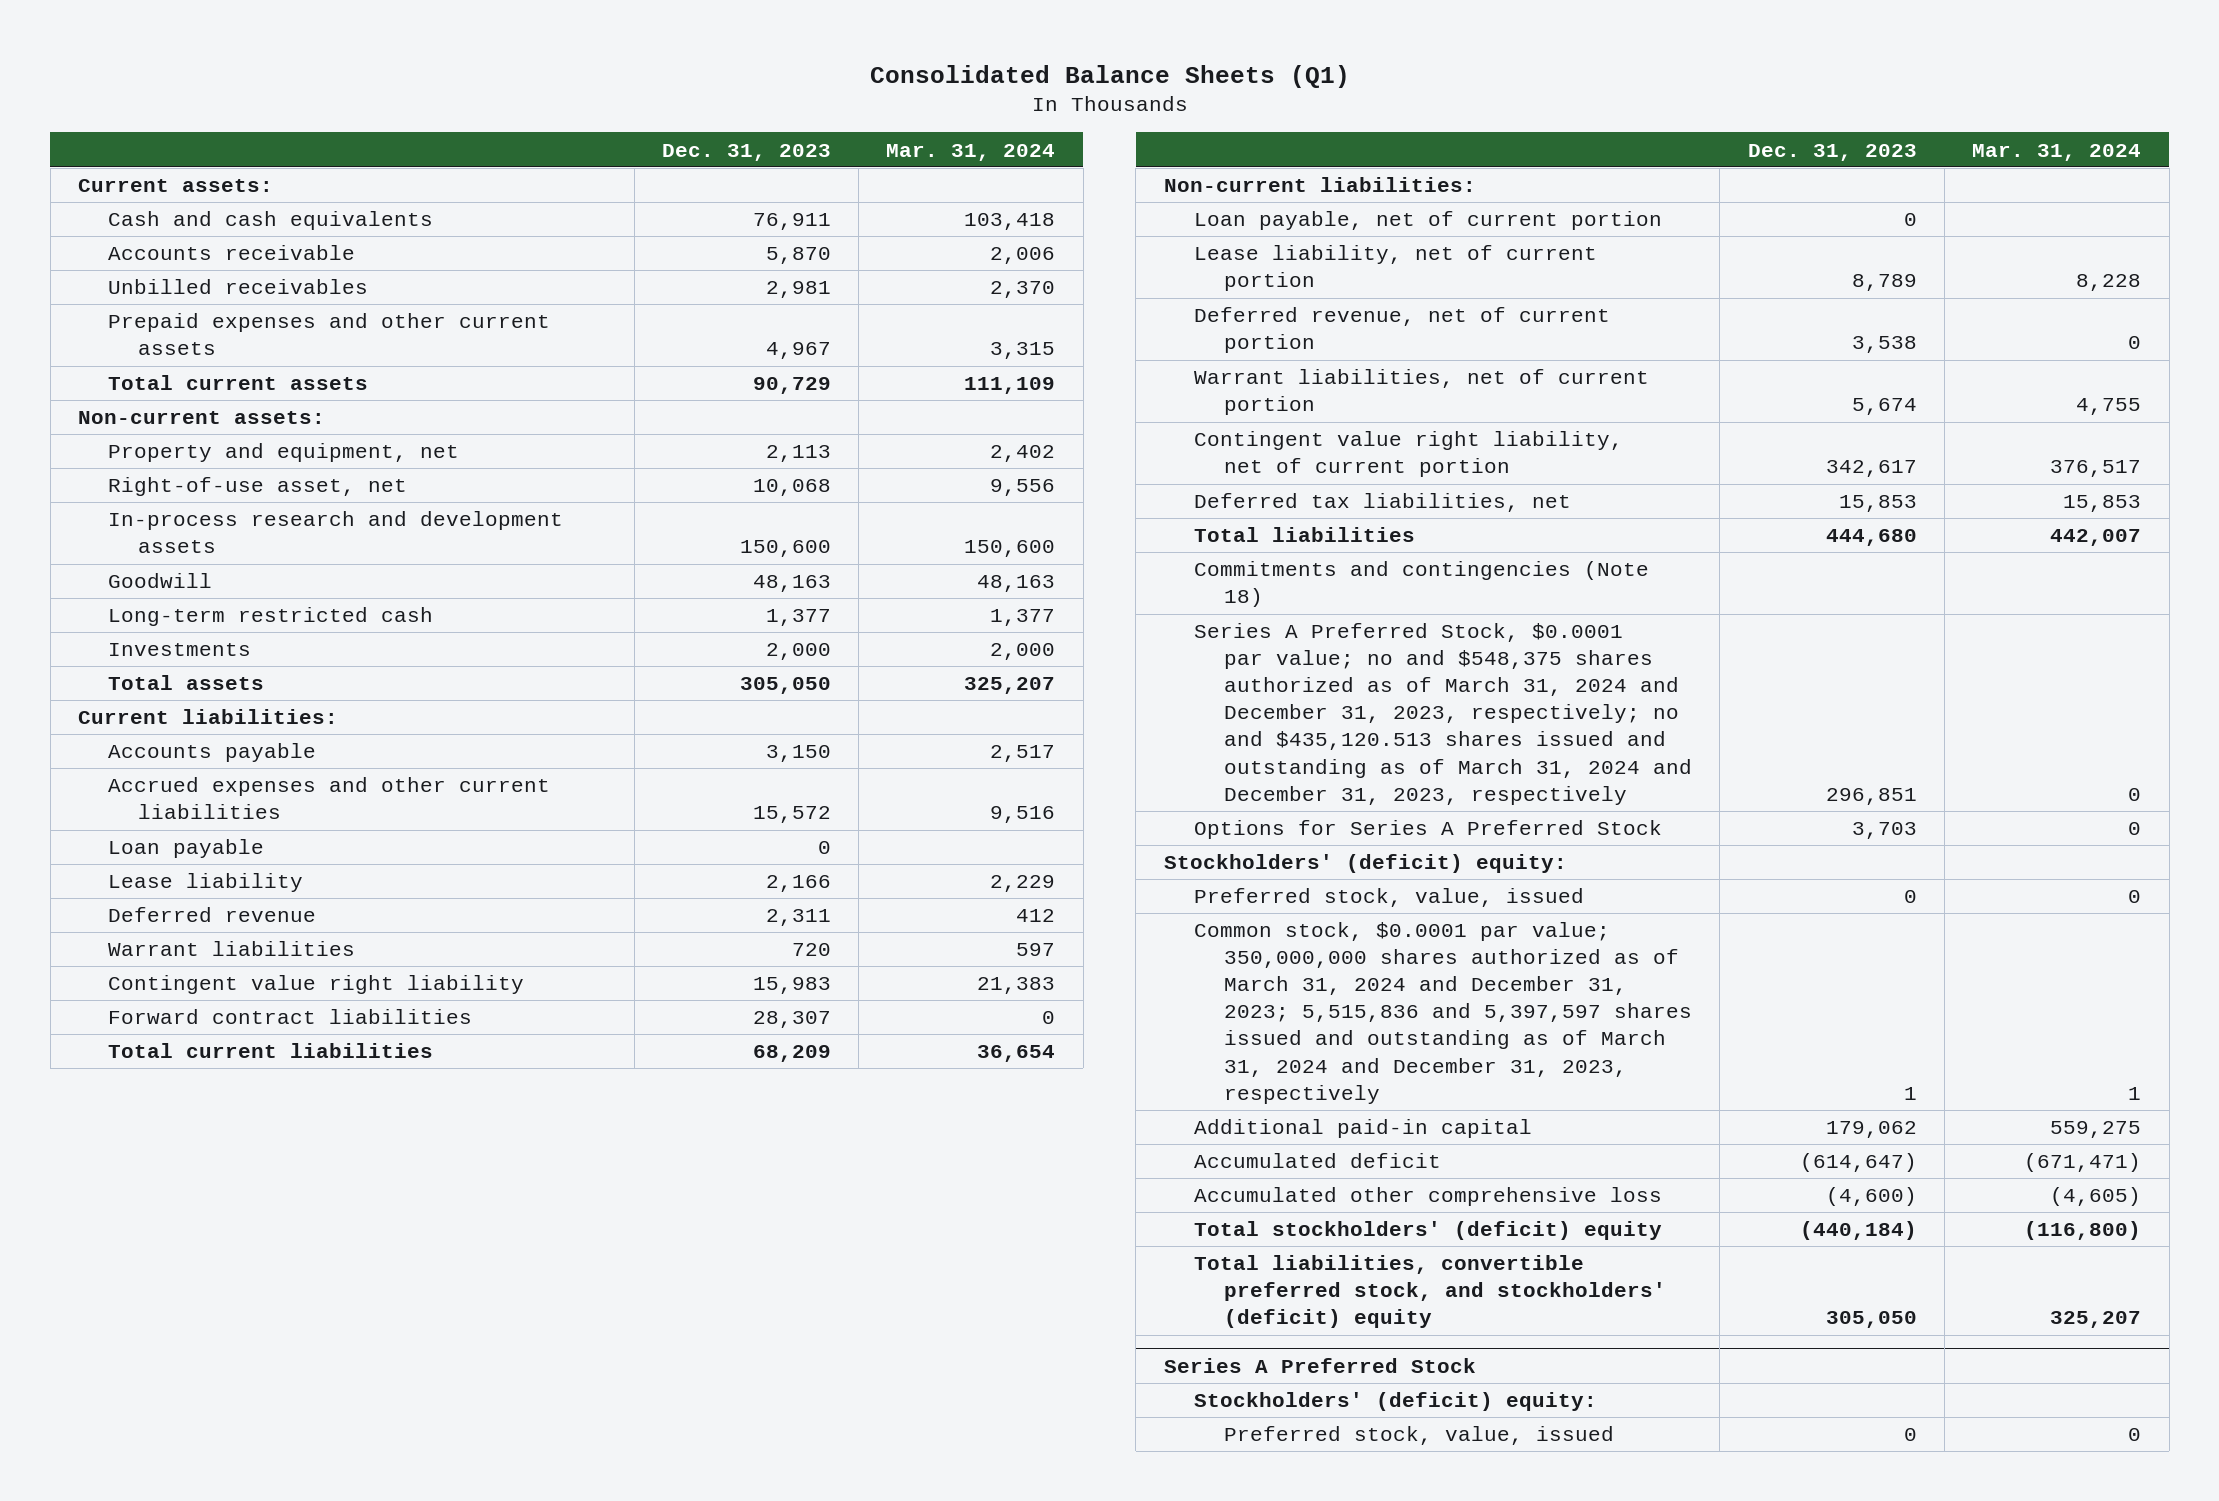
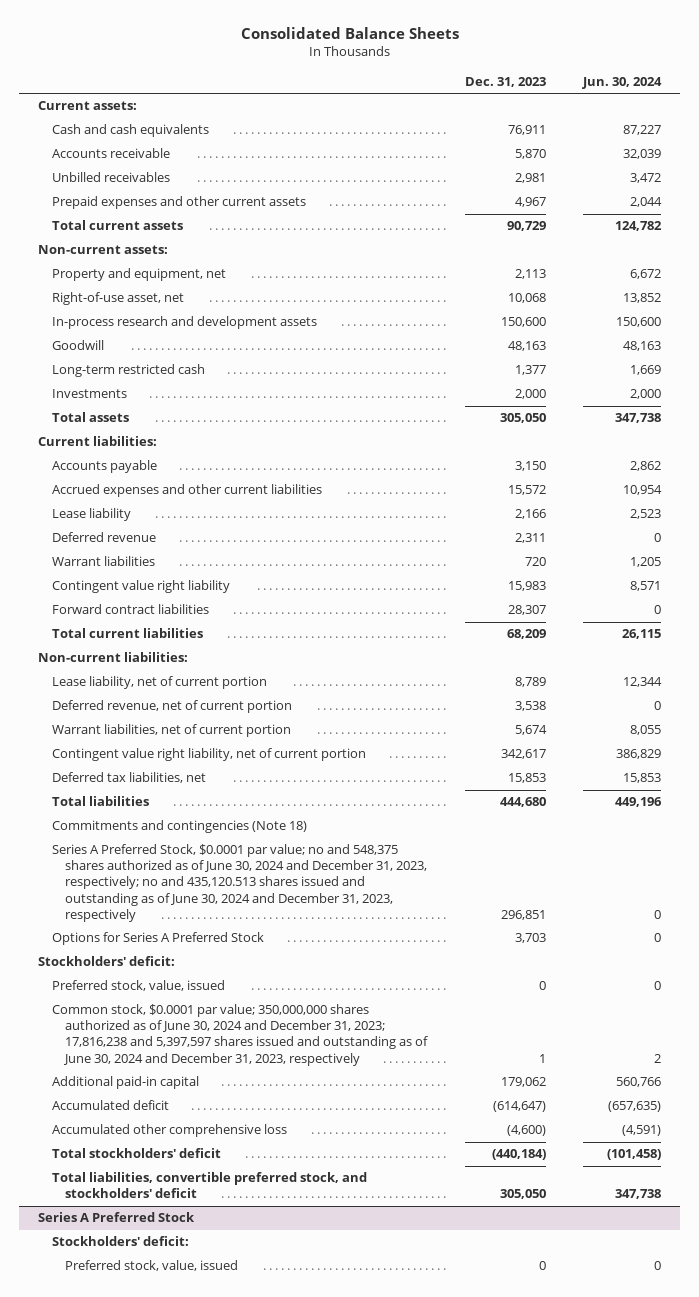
[869,64,1350,88] Consolidated Balance Sheets (Q1) -> [240,27,459,40] Consolidated Balance Sheets
[886,143,1056,161] Mar. 31, 2024 -> none
none -> [582,76,663,89] Jun. 30, 2024
[108,839,265,859] Loan payable -> none
[1193,211,1662,231] Loan payable, net of current portion -> none
[1193,623,1693,805] Series A Preferred Stock, $0.0001 par value; no and $548,375 shares authorized as of March 31, 2024 and December 31, 2023, respectively; no and $435,120.513 shares issued and outstanding as of March 31, 2024 and December 31, 2023, respectively -> [51,844,427,922] Series A Preferred Stock, $0.0001 par value; no and 548,375 shares authorized as of June 30, 2024 and December 31, 2023, respectively; no and 435,120.513 shares issued and outstanding as of June 30, 2024 and December 31, 2023, respectively
[1163,854,1567,874] Stockholders' (deficit) equity: -> [38,956,176,967] Stockholders' deficit:
[1193,922,1693,1104] Common stock, $0.0001 par value; 350,000,000 shares authorized as of March 31, 2024 and December 31, 2023; 5,515,836 and 5,397,597 shares issued and outstanding as of March 31, 2024 and December 31, 2023, respectively -> [51,1004,428,1066] Common stock, $0.0001 par value; 350,000,000 shares authorized as of June 30, 2024 and December 31, 2023; 17,816,238 and 5,397,597 shares issued and outstanding as of June 30, 2024 and December 31, 2023, respectively
[1193,1221,1662,1241] Total stockholders' (deficit) equity -> [51,1148,221,1159] Total stockholders' deficit
[1193,1255,1667,1329] Total liabilities, convertible preferred stock, and stockholders' (deficit) equity -> [51,1172,367,1199] Total liabilities, convertible preferred stock, and stockholders' deficit
[1193,1392,1597,1412] Stockholders' (deficit) equity: -> [51,1236,189,1247] Stockholders' deficit:

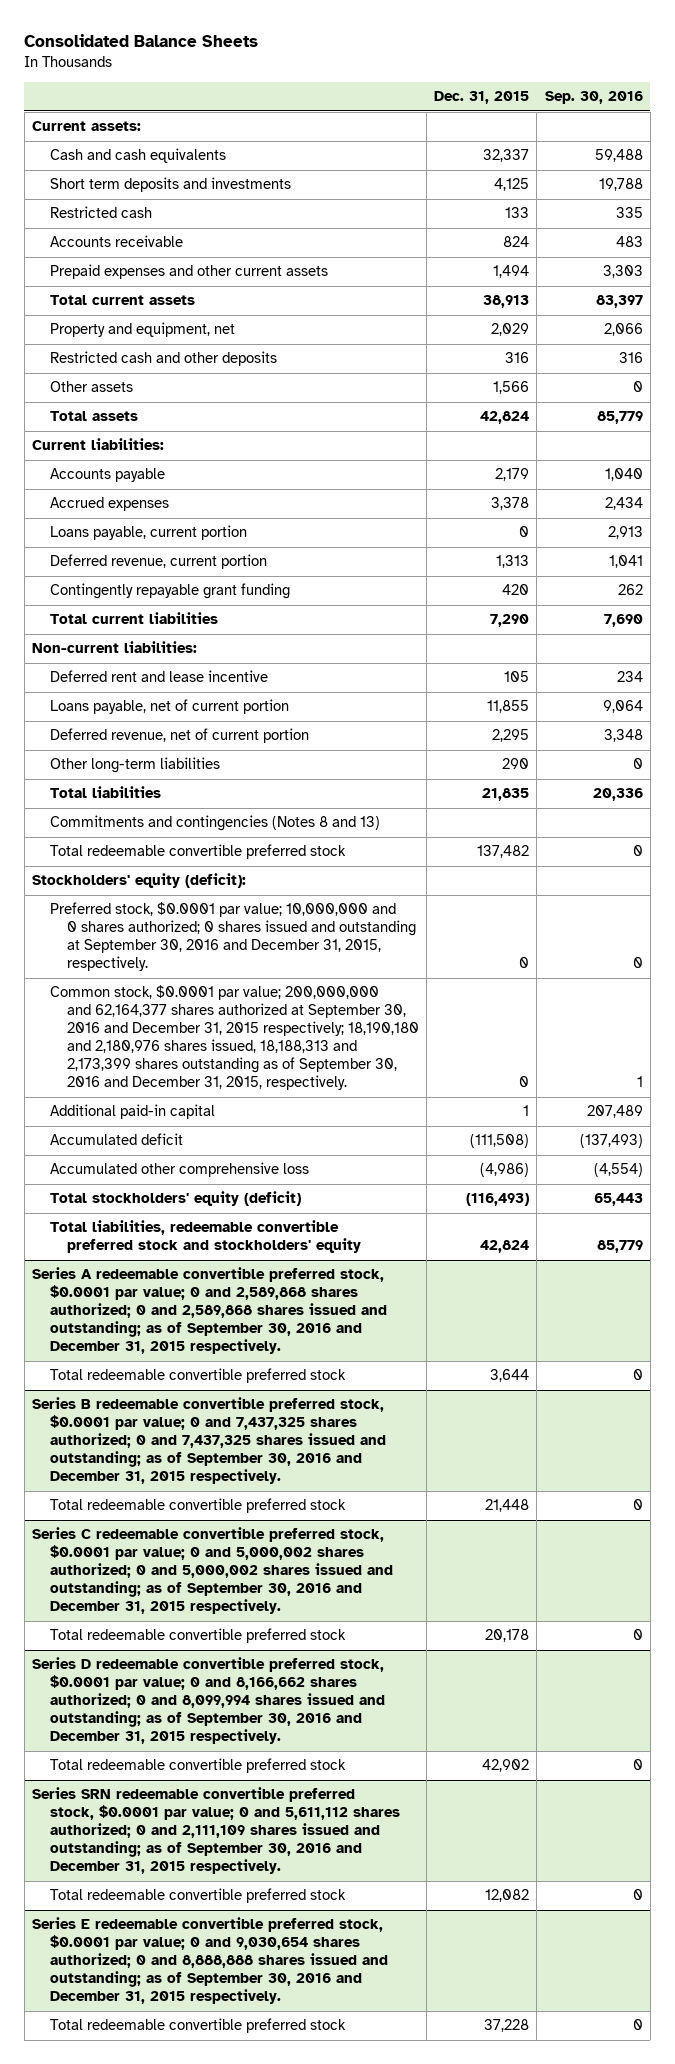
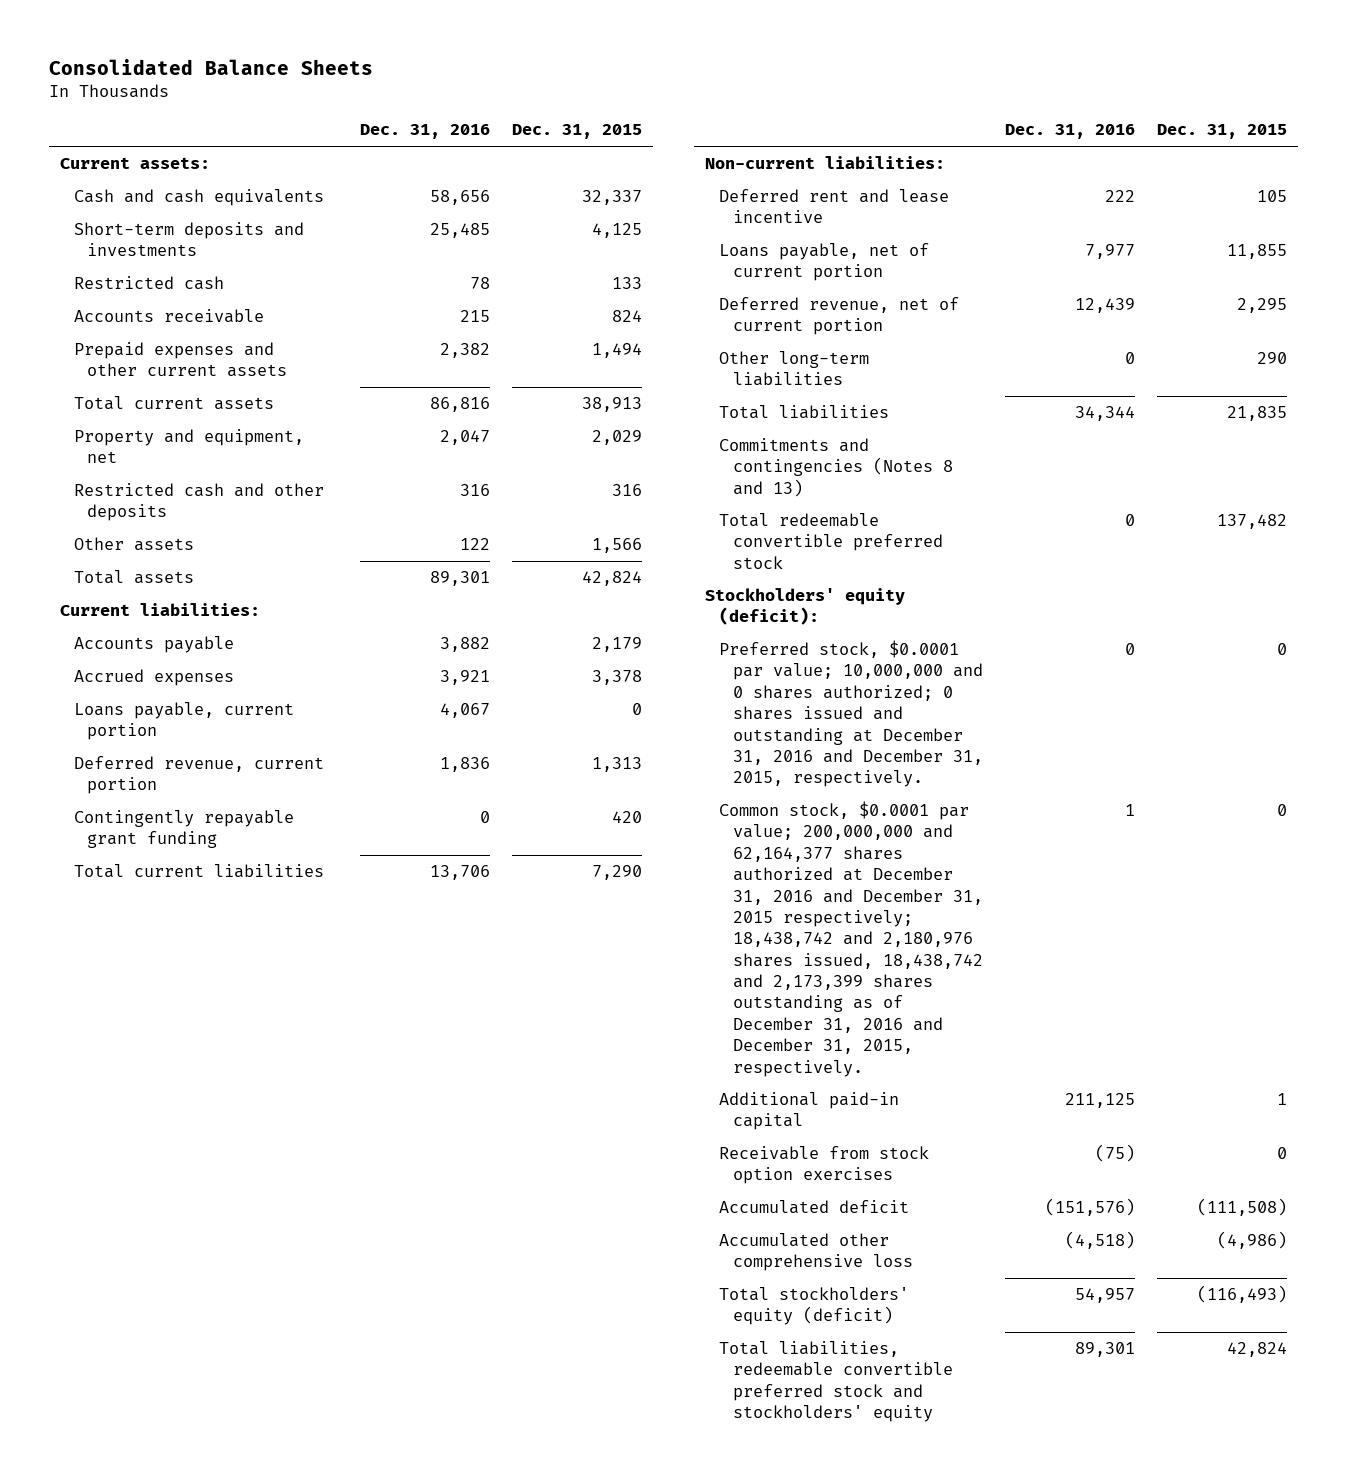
[544,91,643,105] Sep. 30, 2016 -> none
none -> [359,124,490,140] Dec. 31, 2016
[49,177,291,193] Short term deposits and investments -> [73,222,304,257] Short-term deposits and investments
[49,902,416,972] Preferred stock, $0.0001 par value; 10,000,000 and 0 shares authorized; 0 shares issued and outstanding at September 30, 2016 and December 31, 2015, respectively. -> [719,640,983,788] Preferred stock, $0.0001 par value; 10,000,000 and 0 shares authorized; 0 shares issued and outstanding at December 31, 2016 and December 31, 2015, respectively.
[49,985,419,1091] Common stock, $0.0001 par value; 200,000,000 and 62,164,377 shares authorized at September 30, 2016 and December 31, 2015 respectively; 18,190,180 and 2,180,976 shares issued, 18,188,313 and 2,173,399 shares outstanding as of September 30, 2016 and December 31, 2015, respectively. -> [719,801,983,1077] Common stock, $0.0001 par value; 200,000,000 and 62,164,377 shares authorized at December 31, 2016 and December 31, 2015 respectively; 18,438,742 and 2,180,976 shares issued, 18,438,742 and 2,173,399 shares outstanding as of December 31, 2016 and December 31, 2015, respectively.
none -> [719,1146,930,1185] Receivable from stock option exercises
[32,1267,387,1355] Series A redeemable convertible preferred stock, $0.0001 par value; 0 and 2,589,868 shares authorized; 0 and 2,589,868 shares issued and outstanding; as of September 30, 2016 and December 31, 2015 respectively. -> none
[49,1368,346,1384] Total redeemable convertible preferred stock -> none
[32,1397,386,1485] Series B redeemable convertible preferred stock, $0.0001 par value; 0 and 7,437,325 shares authorized; 0 and 7,437,325 shares issued and outstanding; as of September 30, 2016 and December 31, 2015 respectively. -> none
[49,1498,346,1514] Total redeemable convertible preferred stock -> none
[32,1527,393,1615] Series C redeemable convertible preferred stock, $0.0001 par value; 0 and 5,000,002 shares authorized; 0 and 5,000,002 shares issued and outstanding; as of September 30, 2016 and December 31, 2015 respectively. -> none
[49,1628,346,1644] Total redeemable convertible preferred stock -> none
[32,1657,385,1745] Series D redeemable convertible preferred stock, $0.0001 par value; 0 and 8,166,662 shares authorized; 0 and 8,099,994 shares issued and outstanding; as of September 30, 2016 and December 31, 2015 respectively. -> none
[49,1758,346,1774] Total redeemable convertible preferred stock -> none
[32,1787,400,1875] Series SRN redeemable convertible preferred stock, $0.0001 par value; 0 and 5,611,112 shares authorized; 0 and 2,111,109 shares issued and outstanding; as of September 30, 2016 and December 31, 2015 respectively. -> none
[49,1888,346,1904] Total redeemable convertible preferred stock -> none
[32,1917,388,2005] Series E redeemable convertible preferred stock, $0.0001 par value; 0 and 9,030,654 shares authorized; 0 and 8,888,888 shares issued and outstanding; as of September 30, 2016 and December 31, 2015 respectively. -> none
[49,2018,346,2034] Total redeemable convertible preferred stock -> none

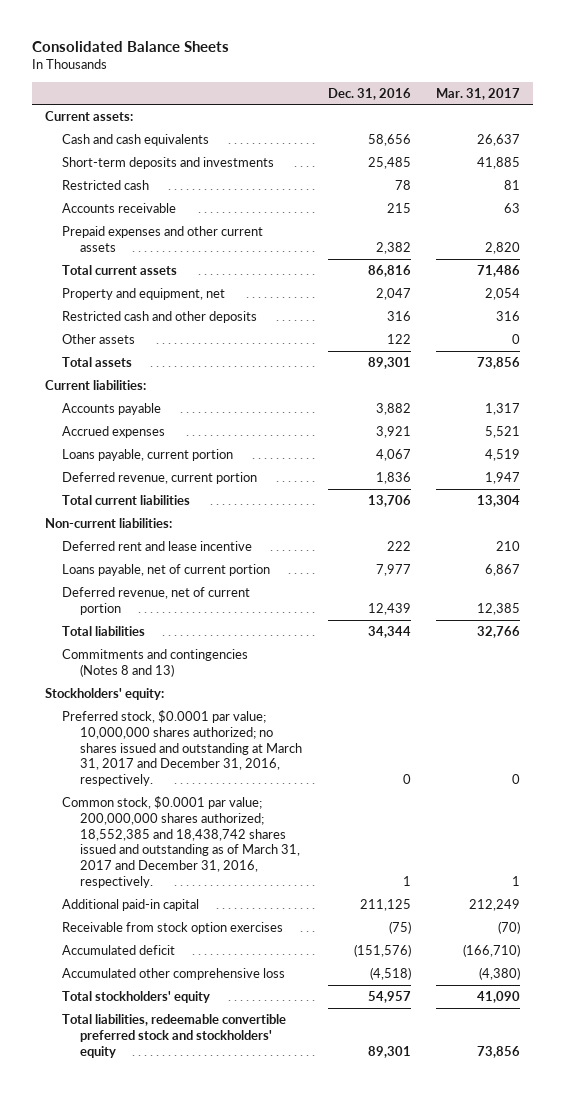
[511,124,642,140] Dec. 31, 2015 -> none
none -> [436,87,521,100] Mar. 31, 2017
[73,810,294,849] Contingently repayable grant funding -> none
[719,351,870,387] Other long-term liabilities -> none
[719,513,943,569] Total redeemable convertible preferred stock -> none
[705,588,906,626] Stockholders' equity (deficit): -> [44,688,164,701] Stockholders' equity:
[719,640,983,788] Preferred stock, $0.0001 par value; 10,000,000 and 0 shares authorized; 0 shares issued and outstanding at December 31, 2016 and December 31, 2015, respectively. -> [62,710,302,787] Preferred stock, $0.0001 par value; 10,000,000 shares authorized; no shares issued and outstanding at March 31, 2017 and December 31, 2016, respectively.
[719,801,983,1077] Common stock, $0.0001 par value; 200,000,000 and 62,164,377 shares authorized at December 31, 2016 and December 31, 2015 respectively; 18,438,742 and 2,180,976 shares issued, 18,438,742 and 2,173,399 shares outstanding as of December 31, 2016 and December 31, 2015, respectively. -> [62,796,300,888] Common stock, $0.0001 par value; 200,000,000 shares authorized; 18,552,385 and 18,438,742 shares issued and outstanding as of March 31, 2017 and December 31, 2016, respectively.
[719,1287,910,1326] Total stockholders' equity (deficit) -> [62,991,211,1004] Total stockholders' equity

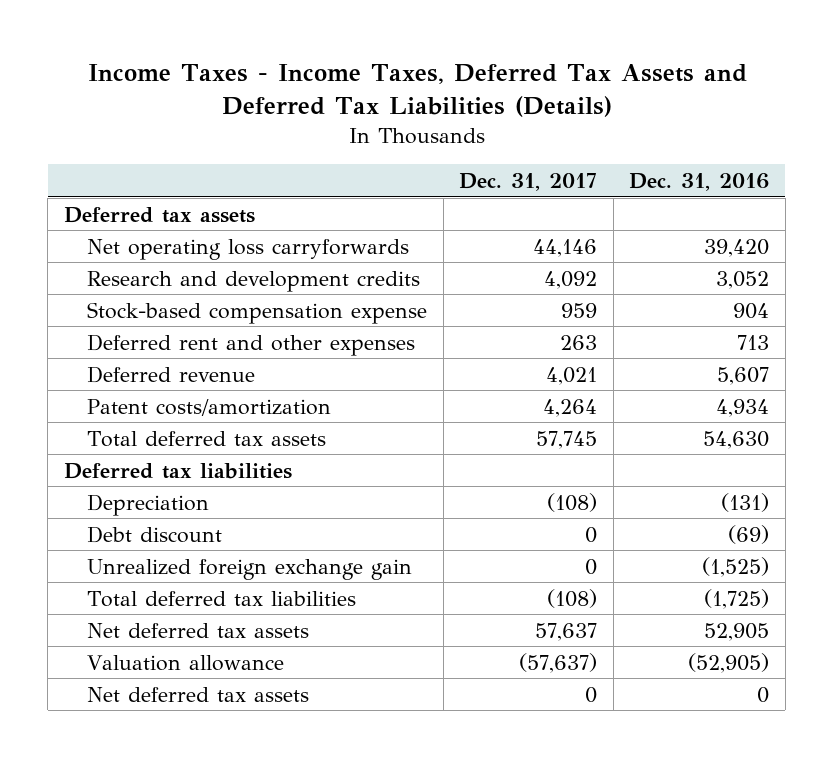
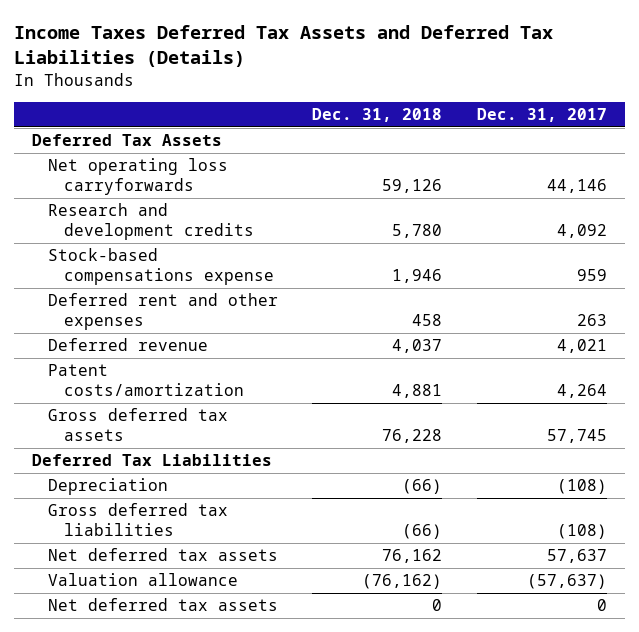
[87,63,747,118] Income Taxes - Income Taxes, Deferred Tax Assets and Deferred Tax Liabilities (Details) -> [14,25,554,68] Income Taxes Deferred Tax Assets and Deferred Tax Liabilities (Details)
[629,172,770,191] Dec. 31, 2016 -> none
none -> [312,108,443,123] Dec. 31, 2018
[63,206,255,223] Deferred tax assets -> [31,134,222,147] Deferred Tax Assets
[87,301,428,324] Stock-based compensation expense -> [47,248,274,286] Stock-based compensations expense
[87,430,327,447] Total deferred tax assets -> [47,408,228,442] Gross deferred tax assets
[63,462,292,479] Deferred tax liabilities -> [31,454,272,467] Deferred Tax Liabilities
[87,525,223,543] Debt discount -> none
[87,558,413,580] Unrealized foreign exchange gain -> none
[87,590,357,607] Total deferred tax liabilities -> [47,503,228,537] Gross deferred tax liabilities

